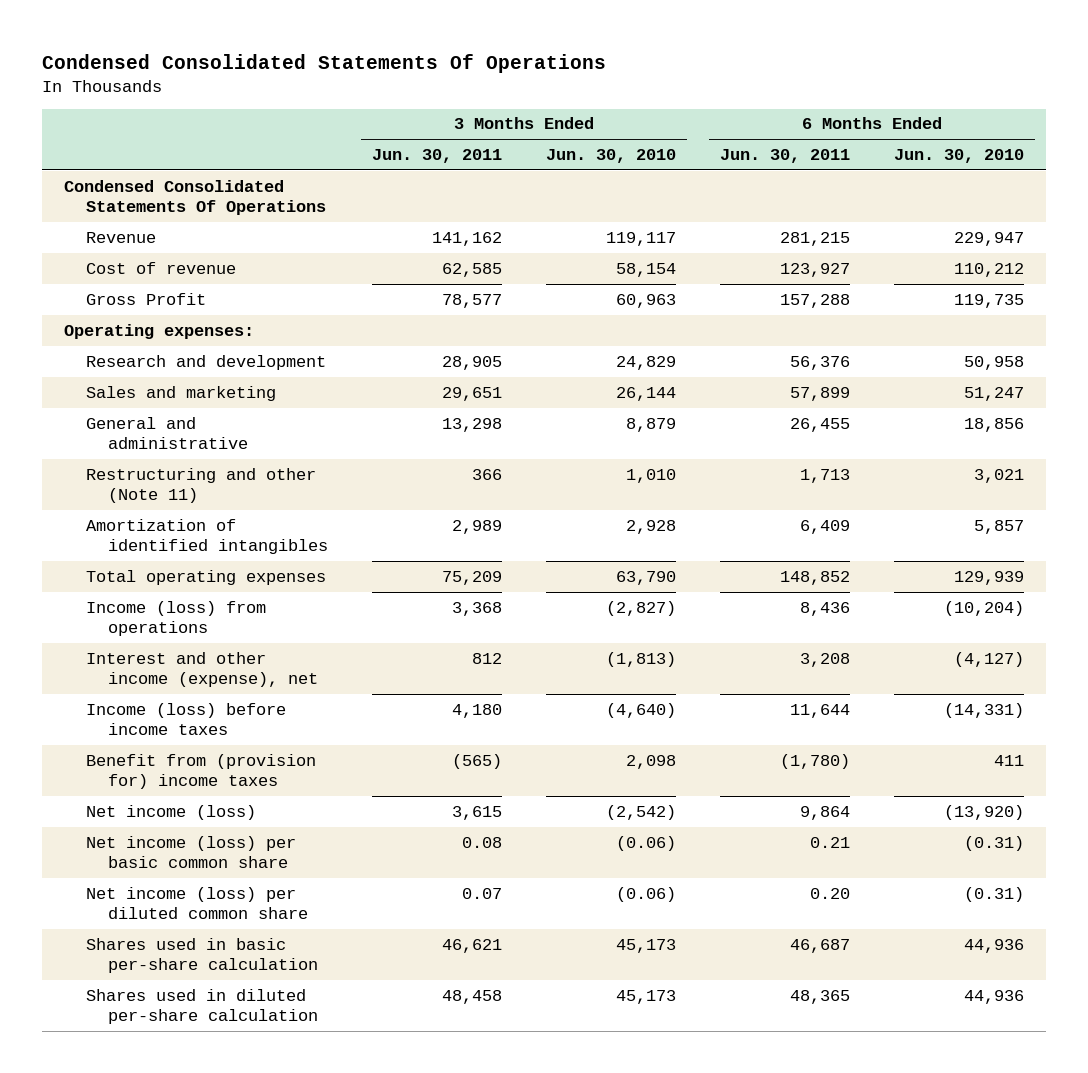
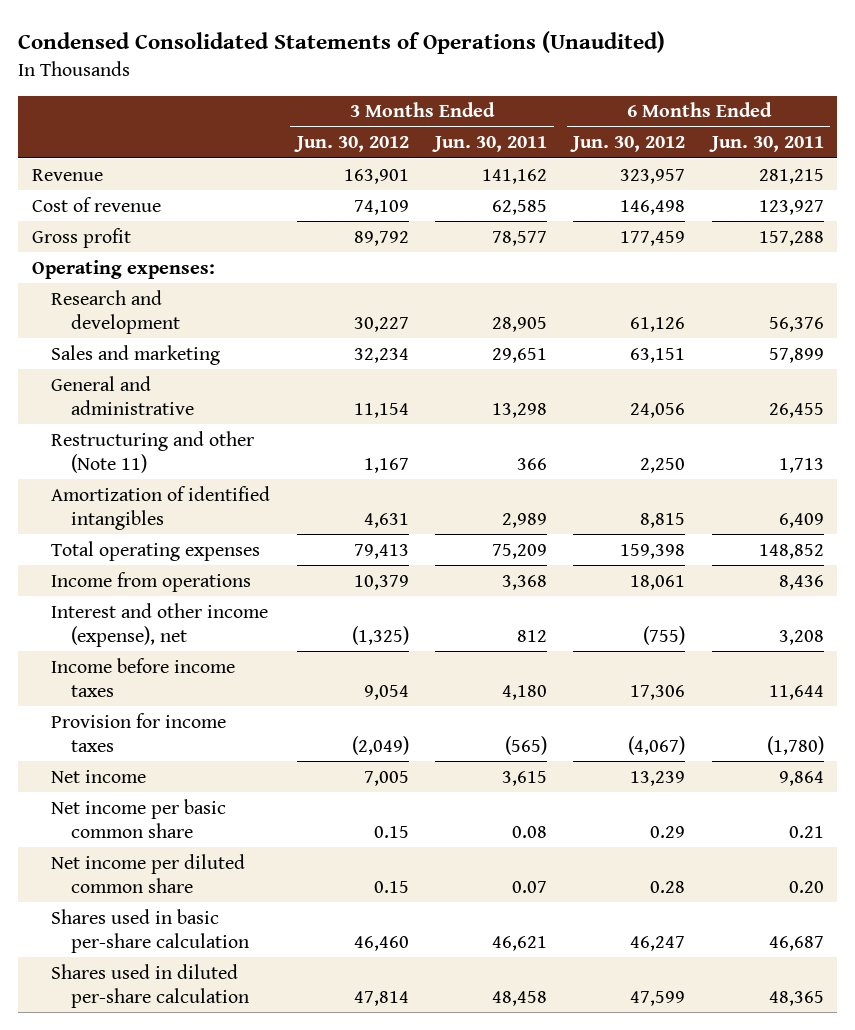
[42,53,607,73] Condensed Consolidated Statements Of Operations -> [18,31,666,55] Condensed Consolidated Statements of Operations (Unaudited)
[546,149,677,164] Jun. 30, 2010 -> none
[893,149,1024,164] Jun. 30, 2010 -> none
none -> [293,136,409,153] Jun. 30, 2012
none -> [570,136,686,153] Jun. 30, 2012
[64,179,327,216] Condensed Consolidated Statements Of Operations -> none
[86,292,207,305] Gross Profit -> [31,227,131,248] Gross profit
[86,600,267,637] Income (loss) from operations -> [51,571,252,592] Income from operations
[86,702,287,736] Income (loss) before income taxes -> [51,657,236,697] Income before income taxes
[86,753,317,790] Benefit from (provision for) income taxes -> [51,712,227,752] Provision for income taxes
[86,804,257,820] Net income (loss) -> [51,769,147,783] Net income
[86,835,297,869] Net income (loss) per basic common share -> [51,798,227,838] Net income per basic common share
[86,886,309,920] Net income (loss) per diluted common share -> [51,853,246,893] Net income per diluted common share

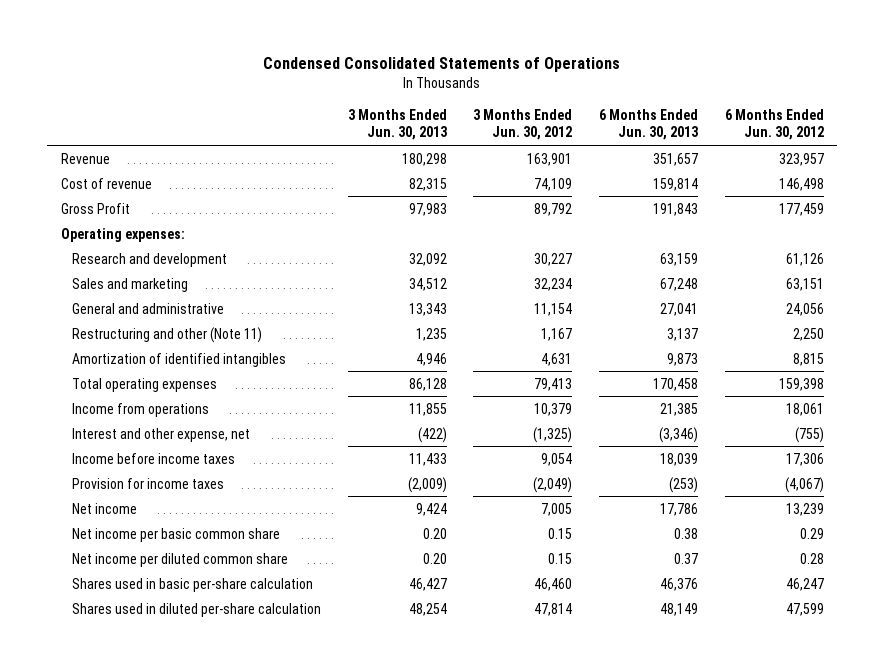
[18,31,666,55] Condensed Consolidated Statements of Operations (Unaudited) -> [263,56,621,72] Condensed Consolidated Statements of Operations
[432,136,548,153] Jun. 30, 2011 -> none
[708,136,824,153] Jun. 30, 2011 -> none
none -> [347,108,447,141] 3 Months Ended Jun. 30, 2013
none -> [599,108,699,141] 6 Months Ended Jun. 30, 2013
[31,227,131,248] Gross profit -> [60,202,130,214] Gross Profit
[51,602,269,647] Interest and other income (expense), net -> [71,427,250,442] Interest and other expense, net

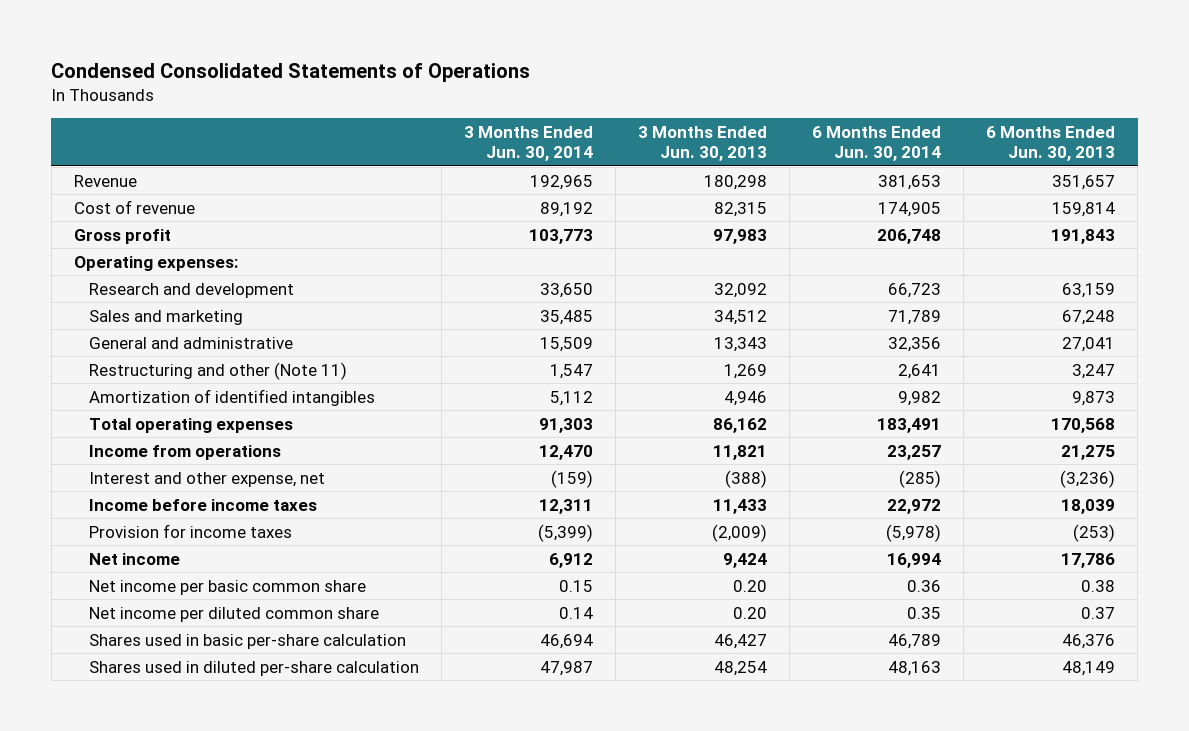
[473,108,573,141] 3 Months Ended Jun. 30, 2012 -> none
[724,108,824,141] 6 Months Ended Jun. 30, 2012 -> none
none -> [464,125,594,162] 3 Months Ended Jun. 30, 2014
none -> [812,125,942,162] 6 Months Ended Jun. 30, 2014
[60,202,130,214] Gross Profit -> [73,228,171,244] Gross profit
[415,327,447,341] 1,235 -> [724,363,768,379] 1,269
[667,327,699,341] 3,137 -> [1072,363,1116,379] 3,247
[408,377,447,391] 86,128 -> [713,417,768,433] 86,162
[653,377,699,391] 170,458 -> [1051,417,1116,433] 170,568
[408,402,447,416] 11,855 -> [713,444,768,460] 11,821
[660,402,699,416] 21,385 -> [1061,444,1116,460] 21,275
[417,426,447,443] (422) -> [725,469,768,488] (388)
[659,426,699,443] (3,346) -> [1060,469,1116,488] (3,236)

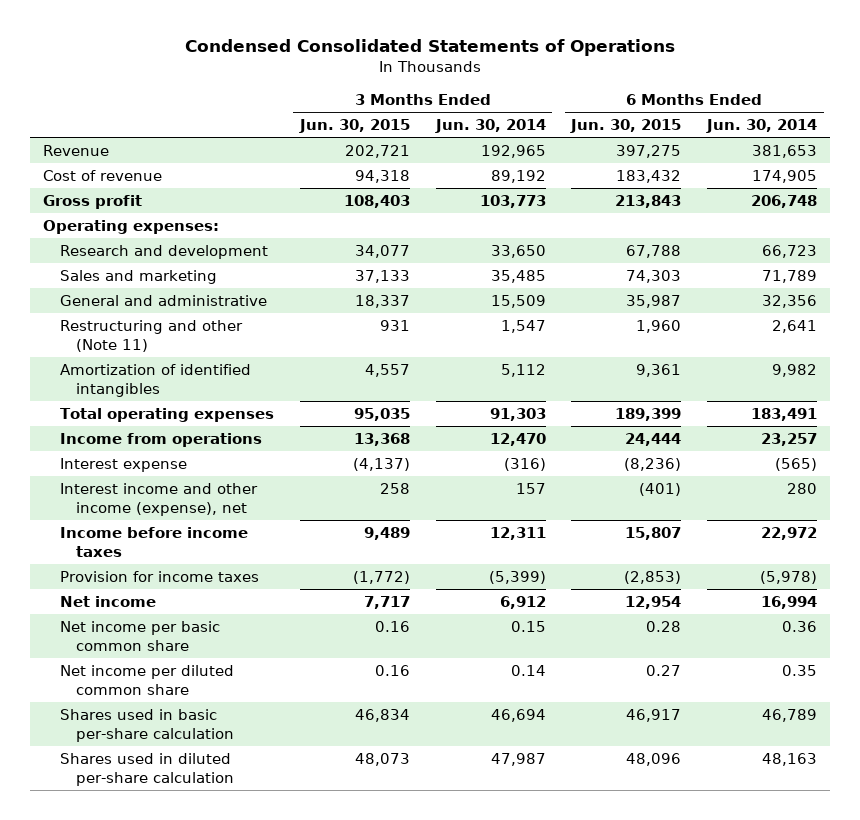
[638,125,768,162] 3 Months Ended Jun. 30, 2013 -> none
[986,125,1116,162] 6 Months Ended Jun. 30, 2013 -> none
none -> [298,119,410,134] Jun. 30, 2015
none -> [570,119,682,134] Jun. 30, 2015
none -> [59,458,187,473] Interest expense
[89,471,326,487] Interest and other expense, net -> [59,483,258,516] Interest income and other income (expense), net
[551,469,594,488] (159) -> [515,483,546,495] 157
[899,469,942,488] (285) -> [787,483,818,495] 280

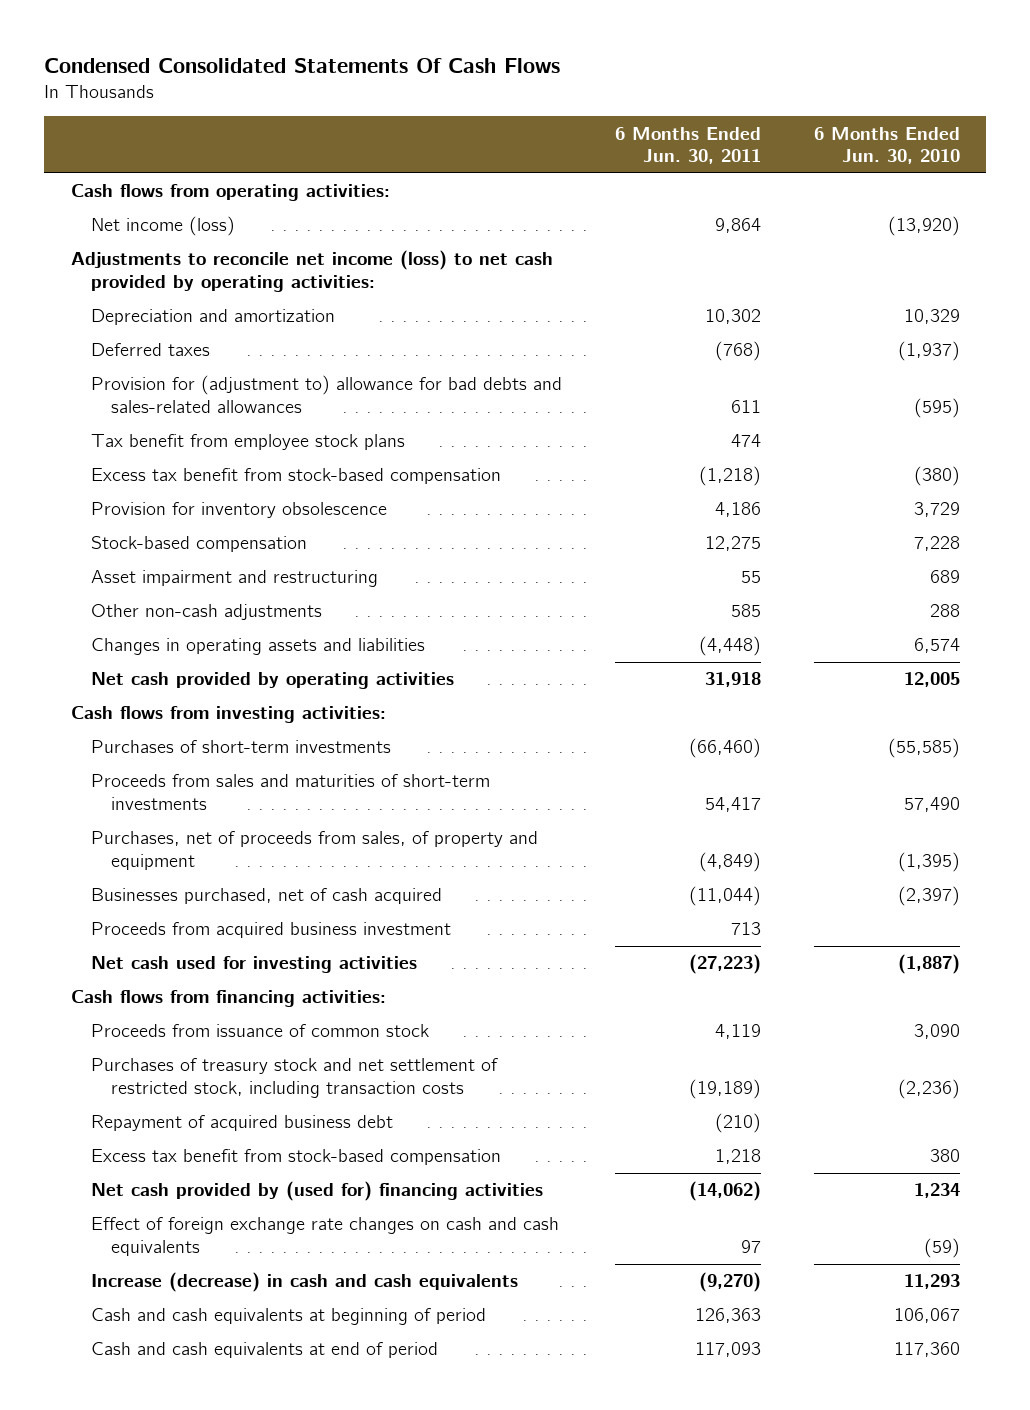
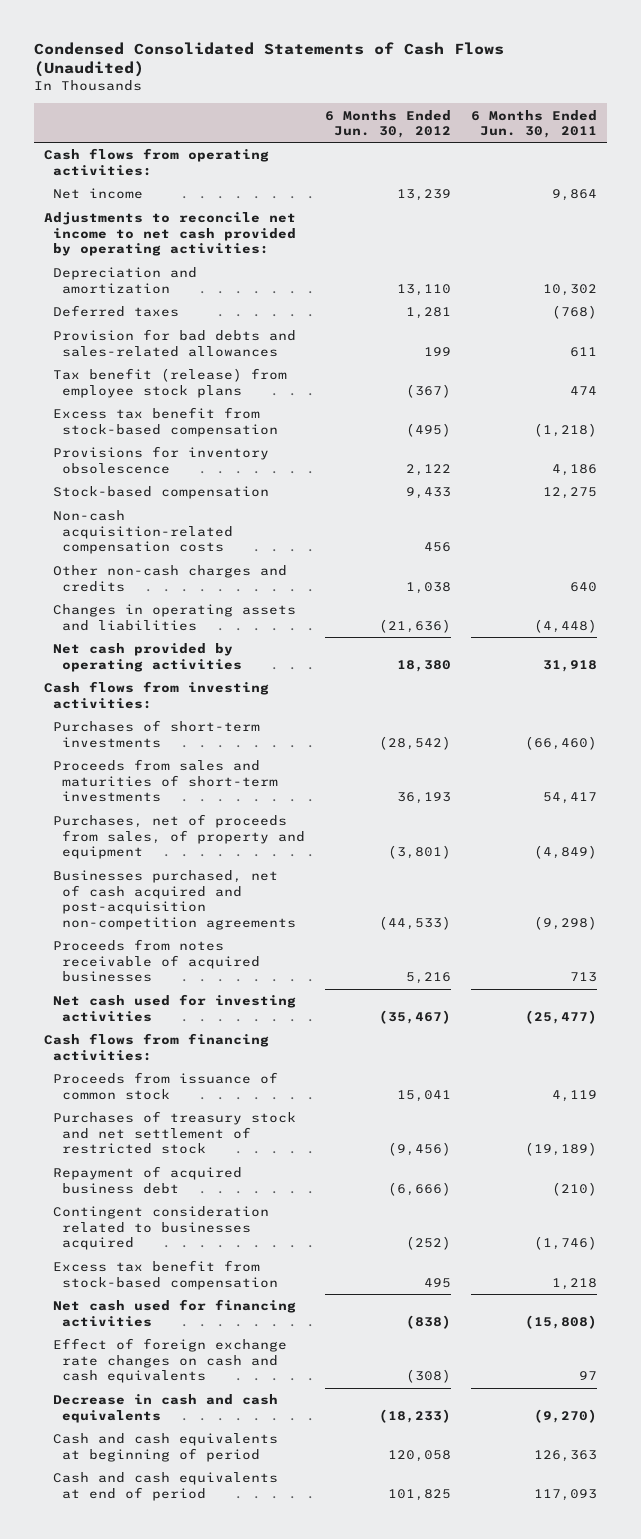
[44,57,561,73] Condensed Consolidated Statements Of Cash Flows -> [33,41,504,78] Condensed Consolidated Statements of Cash Flows (Unaudited)
[813,126,960,165] 6 Months Ended Jun. 30, 2010 -> none
none -> [325,109,452,138] 6 Months Ended Jun. 30, 2012
[90,216,235,237] Net income (loss) -> [52,188,143,200] Net income
[70,250,553,292] Adjustments to reconcile net income (loss) to net cash provided by operating activities: -> [44,212,297,257] Adjustments to reconcile net income to net cash provided by operating activities:
[90,375,562,413] Provision for (adjustment to) allowance for bad debts and sales-related allowances -> [52,329,296,357] Provision for bad debts and sales-related allowances
[90,434,405,451] Tax benefit from employee stock plans -> [52,368,287,398] Tax benefit (release) from employee stock plans
[90,502,387,519] Provision for inventory obsolescence -> [52,446,269,474] Provisions for inventory obsolescence
[90,570,378,588] Asset impairment and restructuring -> none
none -> [52,510,233,555] Non-cash acquisition-related compensation costs
[90,604,322,621] Other non-cash adjustments -> [52,565,287,592] Other non-cash charges and credits
[730,604,761,618] 585 -> [570,581,598,592] 640
[90,888,442,905] Businesses purchased, net of cash acquired -> [52,870,296,930] Businesses purchased, net of cash acquired and post-acquisition non-competition agreements
[688,886,761,907] (11,044) -> [534,915,598,930] (9,298)
[90,922,451,939] Proceeds from acquired business investment -> [52,939,260,983] Proceeds from notes receivable of acquired businesses
[688,954,761,975] (27,223) -> [525,1009,598,1024] (25,477)
[90,1058,498,1098] Purchases of treasury stock and net settlement of restricted stock, including transaction costs -> [52,1111,296,1155] Purchases of treasury stock and net settlement of restricted stock
none -> [52,1206,269,1251] Contingent consideration related to businesses acquired
[90,1181,543,1202] Net cash provided by (used for) financing activities -> [52,1299,296,1327] Net cash used for financing activities
[688,1181,761,1202] (14,062) -> [525,1314,598,1329] (15,808)
[90,1272,518,1293] Increase (decrease) in cash and cash equivalents -> [52,1394,278,1423] Decrease in cash and cash equivalents

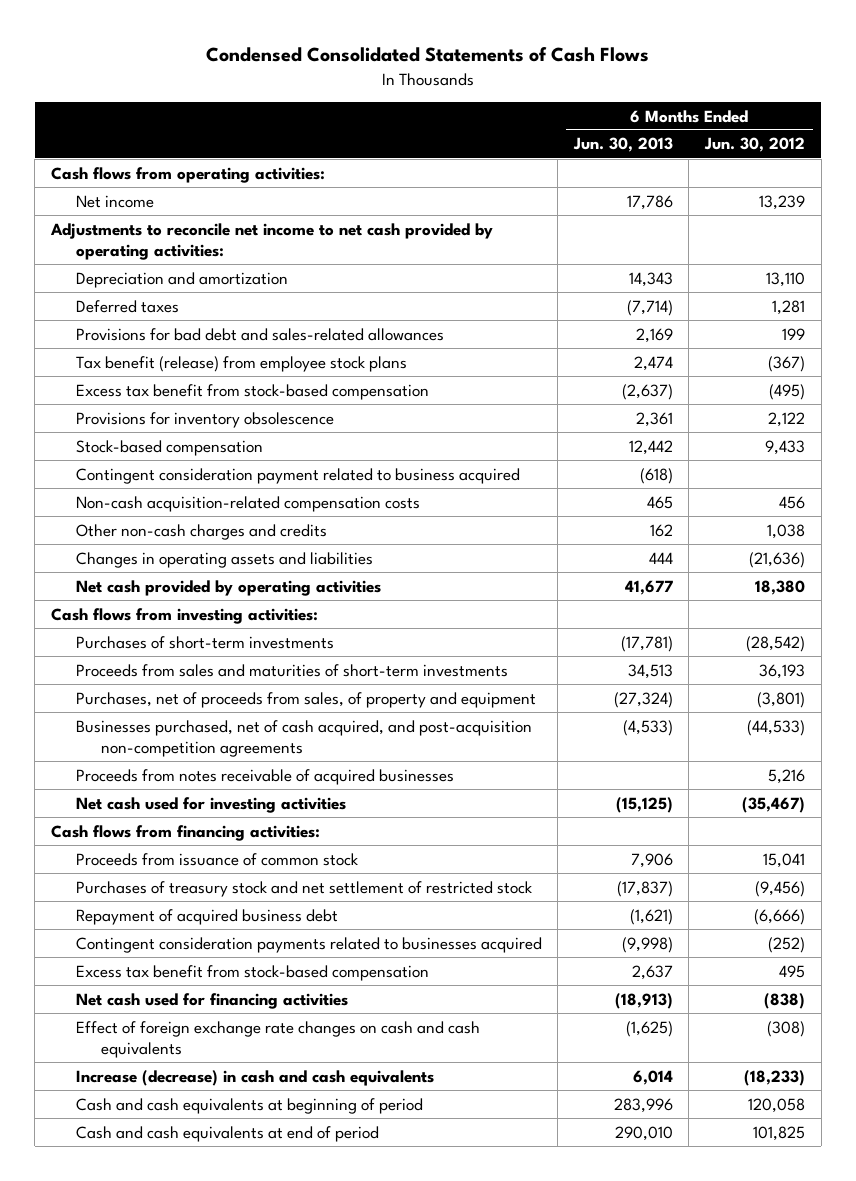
[33,41,504,78] Condensed Consolidated Statements of Cash Flows (Unaudited) -> [205,47,649,63] Condensed Consolidated Statements of Cash Flows
[471,109,598,138] 6 Months Ended Jun. 30, 2011 -> none
none -> [572,137,673,153] Jun. 30, 2013
[52,329,296,357] Provision for bad debts and sales-related allowances -> [75,327,444,341] Provisions for bad debt and sales-related allowances
none -> [75,467,520,484] Contingent consideration payment related to business acquired
[52,870,296,930] Businesses purchased, net of cash acquired and post-acquisition non-competition agreements -> [75,719,532,757] Businesses purchased, net of cash acquired, and post-acquisition non-competition agreements
[52,1206,269,1251] Contingent consideration related to businesses acquired -> [75,936,542,953] Contingent consideration payments related to businesses acquired
[52,1394,278,1423] Decrease in cash and cash equivalents -> [75,1069,434,1086] Increase (decrease) in cash and cash equivalents

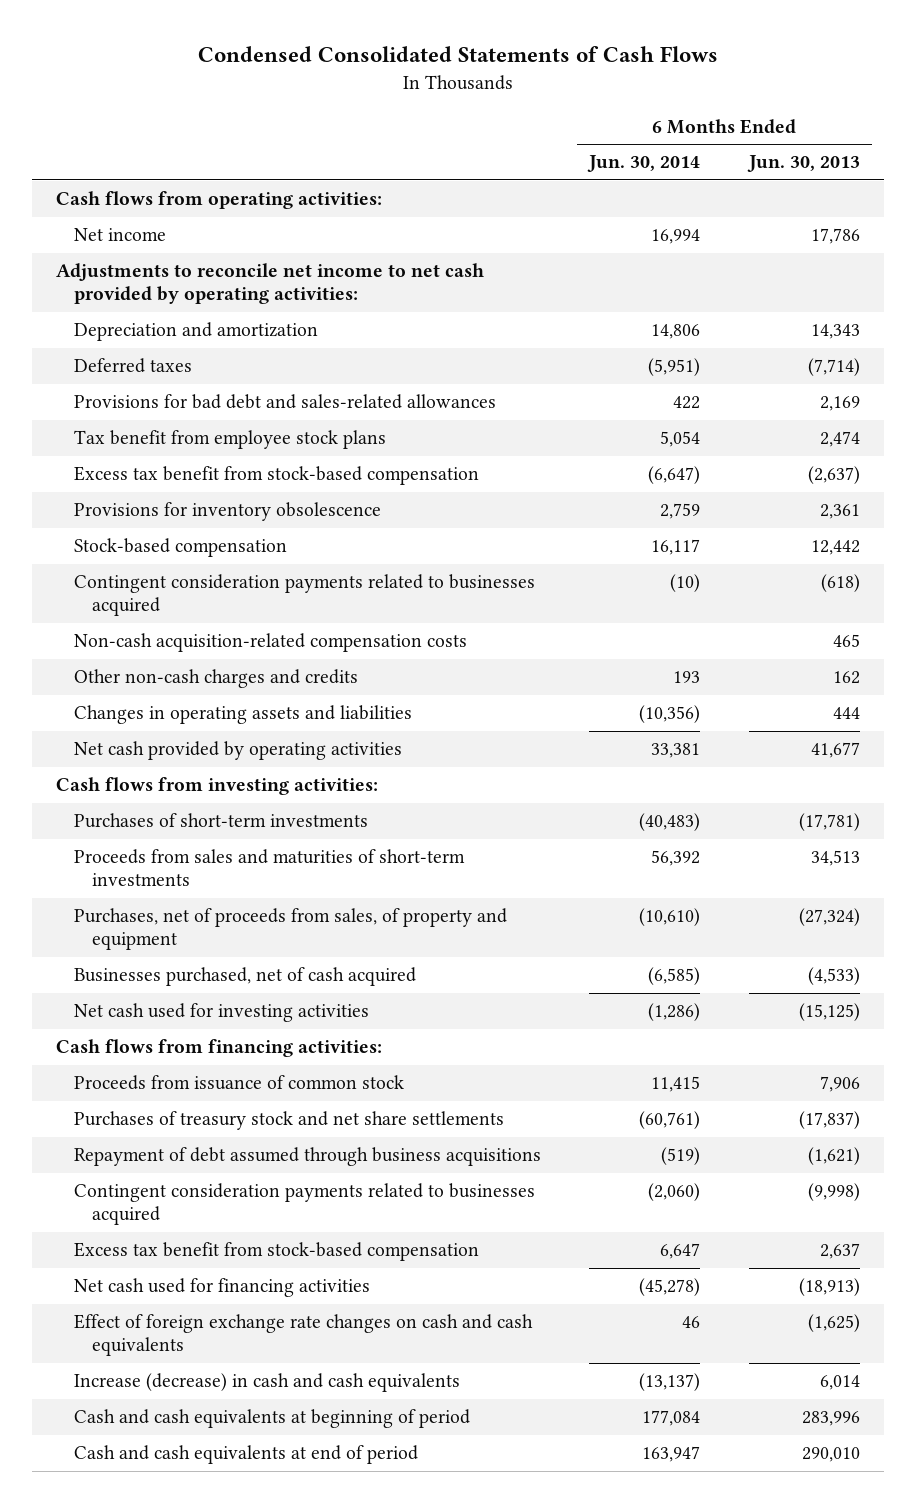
[703,137,805,153] Jun. 30, 2012 -> none
none -> [587,155,701,173] Jun. 30, 2014
[75,355,407,372] Tax benefit (release) from employee stock plans -> [73,430,386,450] Tax benefit from employee stock plans
[75,467,520,484] Contingent consideration payment related to business acquired -> [73,574,535,617] Contingent consideration payments related to businesses acquired
[75,768,454,785] Proceeds from notes receivable of acquired businesses -> none
[75,719,532,757] Businesses purchased, net of cash acquired, and post-acquisition non-competition agreements -> [73,967,416,987] Businesses purchased, net of cash acquired
[75,880,532,897] Purchases of treasury stock and net settlement of restricted stock -> [73,1111,504,1131] Purchases of treasury stock and net share settlements
[75,908,338,925] Repayment of acquired business debt -> [73,1147,541,1167] Repayment of debt assumed through business acquisitions

